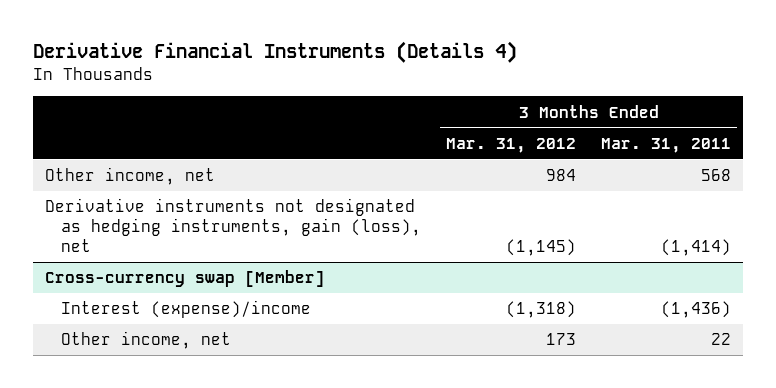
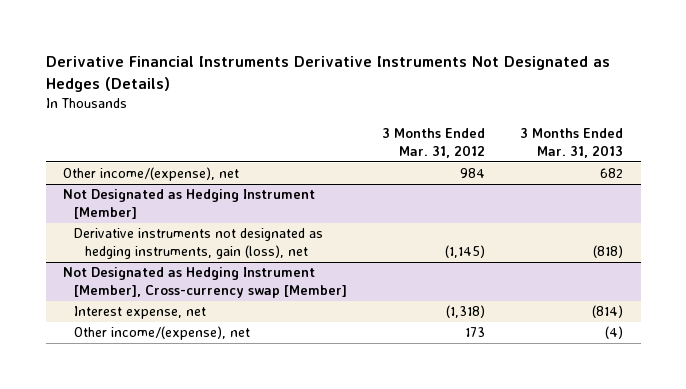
[32,41,517,64] Derivative Financial Instruments (Details 4) -> [45,56,610,93] Derivative Financial Instruments Derivative Instruments Not Designated as Hedges (Details)
[600,137,731,153] Mar. 31, 2011 -> none
none -> [520,127,624,158] 3 Months Ended Mar. 31, 2013
[45,167,216,186] Other income, net -> [63,167,240,182] Other income/(expense), net
none -> [63,189,316,220] Not Designated as Hedging Instrument [Member]
[45,270,326,288] Cross-currency swap [Member] -> none
none -> [63,267,348,299] Not Designated as Hedging Instrument [Member], Cross-currency swap [Member]
[61,300,312,319] Interest (expense)/income -> [74,306,207,320] Interest expense, net
[61,331,232,350] Other income, net -> [74,326,251,341] Other income/(expense), net

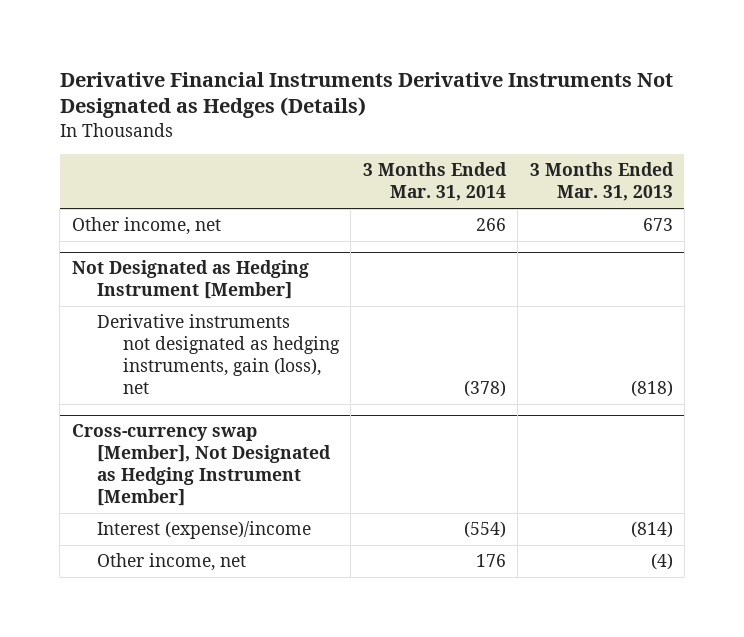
[382,127,486,158] 3 Months Ended Mar. 31, 2012 -> none
none -> [362,162,507,202] 3 Months Ended Mar. 31, 2014
[63,167,240,182] Other income/(expense), net -> [71,217,221,236] Other income, net
[600,168,624,179] 682 -> [642,218,673,232] 673
[63,267,348,299] Not Designated as Hedging Instrument [Member], Cross-currency swap [Member] -> [71,424,332,507] Cross-currency swap [Member], Not Designated as Hedging Instrument [Member]
[74,306,207,320] Interest expense, net -> [97,521,312,540] Interest (expense)/income
[74,326,251,341] Other income/(expense), net -> [97,553,247,572] Other income, net

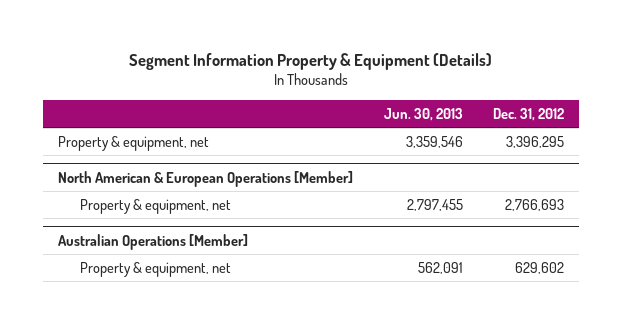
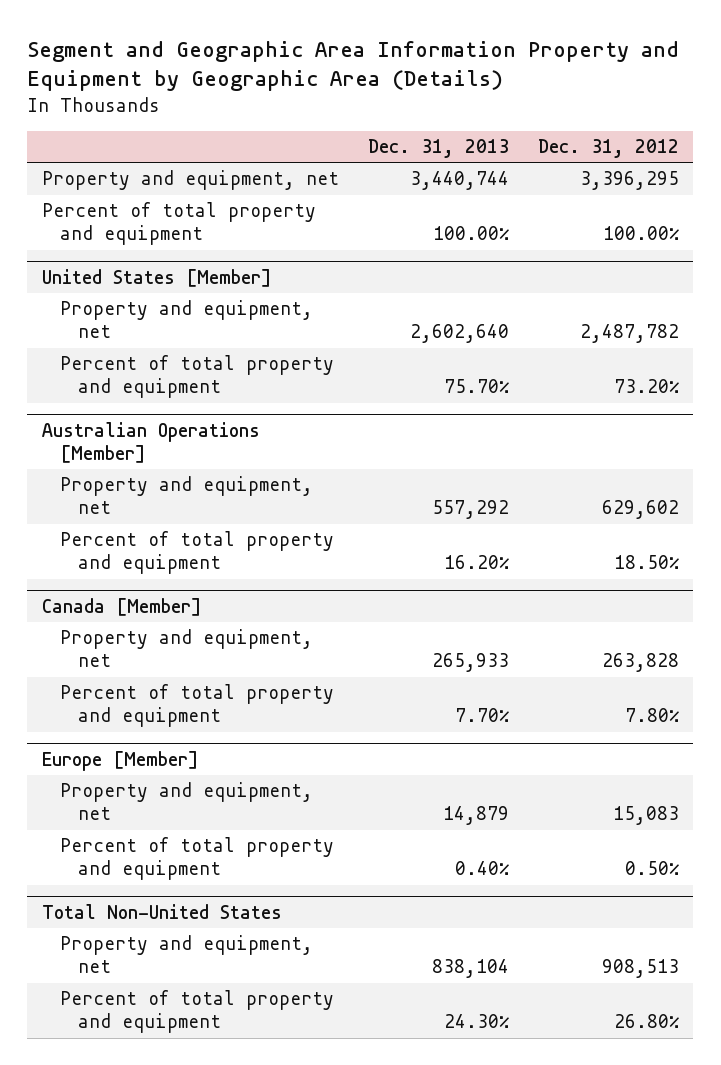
[129,52,493,70] Segment Information Property & Equipment (Details) -> [27,40,680,92] Segment and Geographic Area Information Property and Equipment by Geographic Area (Details)
[383,107,463,121] Jun. 30, 2013 -> none
none -> [367,139,509,159] Dec. 31, 2013
[58,170,354,187] North American & European Operations [Member] -> none
[58,135,210,151] Property & equipment, net -> [41,170,339,191] Property and equipment, net
none -> [41,202,316,246] Percent of total property and equipment
none -> [41,268,272,287] United States [Member]
[80,198,232,214] Property & equipment, net -> [59,300,313,339] Property and equipment, net
[504,198,564,211] 2,766,693 -> [579,324,679,344] 2,487,782
none -> [59,355,334,399] Percent of total property and equipment
[80,261,232,277] Property & equipment, net -> [59,476,313,515] Property and equipment, net
none -> [59,531,334,575] Percent of total property and equipment
none -> [41,597,202,616] Canada [Member]
none -> [59,629,313,668] Property and equipment, net
none -> [59,684,334,728] Percent of total property and equipment
none -> [41,750,199,771] Europe [Member]
none -> [59,782,313,821] Property and equipment, net
none -> [59,837,334,881] Percent of total property and equipment
none -> [41,903,282,919] Total Non-United States
none -> [59,935,313,974] Property and equipment, net
none -> [59,990,334,1034] Percent of total property and equipment

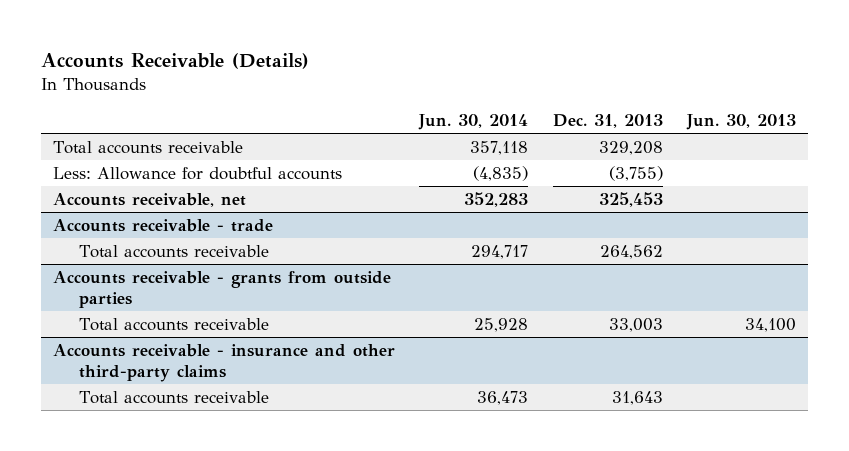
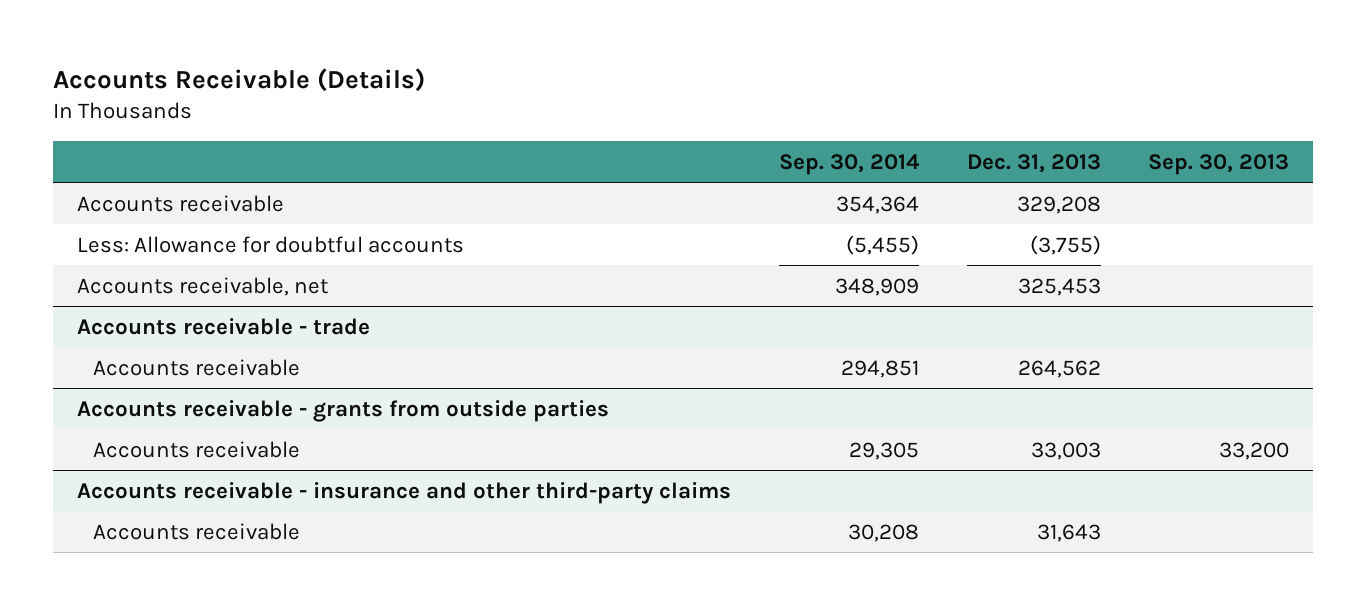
[418,113,529,130] Jun. 30, 2014 -> none
[686,113,797,130] Jun. 30, 2013 -> none
none -> [778,153,920,175] Sep. 30, 2014
none -> [1148,153,1290,175] Sep. 30, 2013
[53,140,244,154] Total accounts receivable -> [76,194,284,212] Accounts receivable
[78,244,269,258] Total accounts receivable -> [92,358,300,376] Accounts receivable
[78,317,269,331] Total accounts receivable -> [92,440,300,458] Accounts receivable
[78,390,269,404] Total accounts receivable -> [92,522,300,540] Accounts receivable

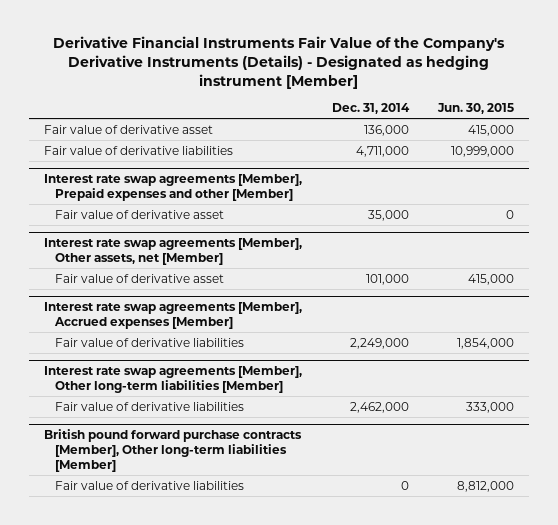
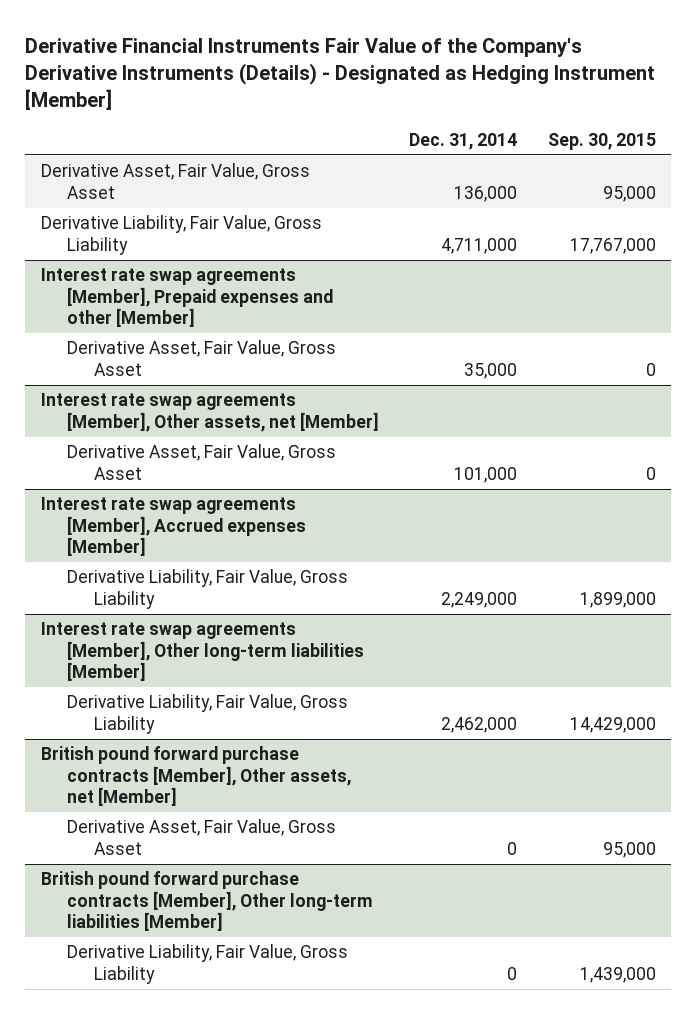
[53,36,506,89] Derivative Financial Instruments Fair Value of the Company's Derivative Instruments (Details) - Designated as hedging instrument [Member] -> [25,37,656,110] Derivative Financial Instruments Fair Value of the Company's Derivative Instruments (Details) - Designated as Hedging Instrument [Member]
[436,103,514,115] Jun. 30, 2015 -> none
none -> [547,132,656,150] Sep. 30, 2015
[44,124,214,134] Fair value of derivative asset -> [40,163,310,199] Derivative Asset, Fair Value, Gross Asset
[44,145,234,155] Fair value of derivative liabilities -> [40,215,322,255] Derivative Liability, Fair Value, Gross Liability
[55,209,225,219] Fair value of derivative asset -> [67,340,337,376] Derivative Asset, Fair Value, Gross Asset
[55,273,225,283] Fair value of derivative asset -> [67,444,337,480] Derivative Asset, Fair Value, Gross Asset
[55,337,245,347] Fair value of derivative liabilities -> [67,569,349,609] Derivative Liability, Fair Value, Gross Liability
[55,401,245,411] Fair value of derivative liabilities -> [67,694,349,734] Derivative Liability, Fair Value, Gross Liability
none -> [40,746,352,806] British pound forward purchase contracts [Member], Other assets, net [Member]
none -> [67,819,337,855] Derivative Asset, Fair Value, Gross Asset
[55,480,245,490] Fair value of derivative liabilities -> [67,944,349,984] Derivative Liability, Fair Value, Gross Liability

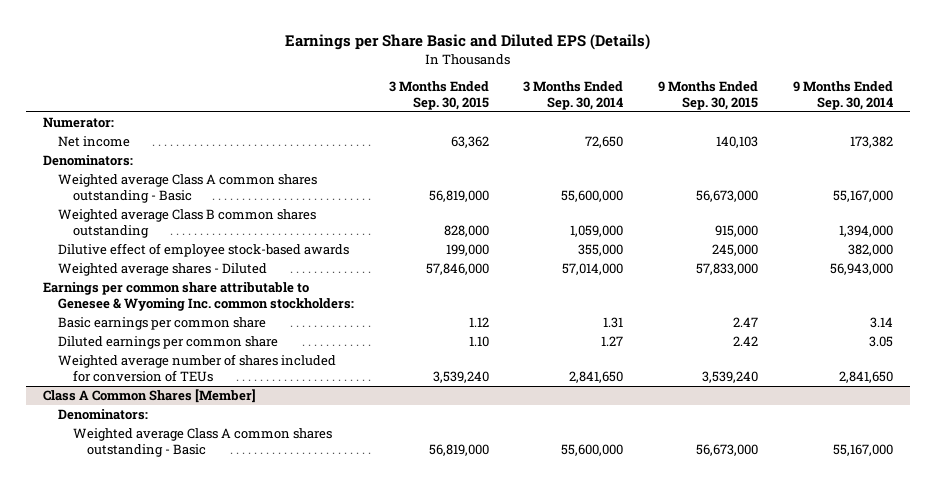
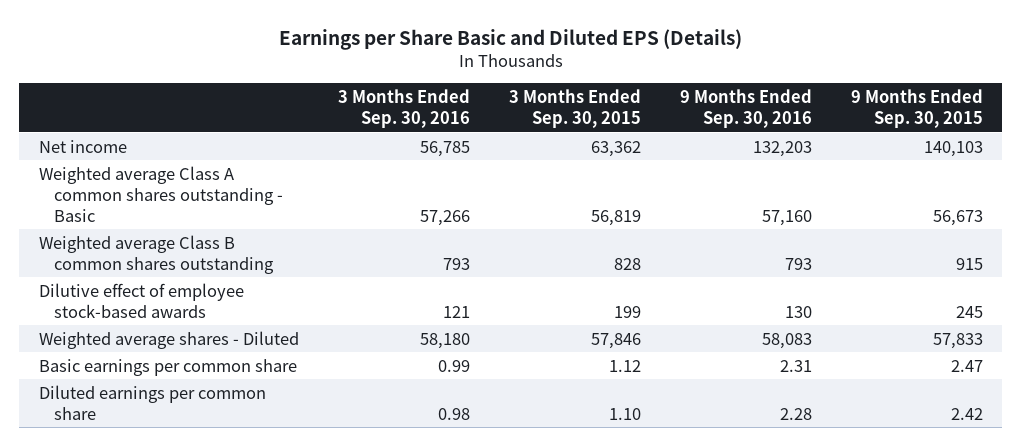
[523,81,624,110] 3 Months Ended Sep. 30, 2014 -> none
[792,81,893,110] 9 Months Ended Sep. 30, 2014 -> none
none -> [337,89,470,129] 3 Months Ended Sep. 30, 2016
none -> [679,89,812,129] 9 Months Ended Sep. 30, 2016
[43,117,115,129] Numerator: -> none
[43,155,134,167] Denominators: -> none
[43,282,354,312] Earnings per common share attributable to Genesee & Wyoming Inc. common stockholders: -> none
[428,190,489,203] 56,819,000 -> [590,209,641,226] 56,819
[696,190,759,203] 56,673,000 -> [932,209,983,226] 56,673
[443,225,489,238] 828,000 -> [613,257,641,270] 828
[715,225,759,238] 915,000 -> [955,257,983,270] 915
[445,244,489,257] 199,000 -> [613,305,641,318] 199
[712,244,759,257] 245,000 -> [955,305,983,318] 245
[425,263,489,276] 57,846,000 -> [590,332,641,349] 57,846
[696,263,759,276] 57,833,000 -> [932,332,983,349] 57,833
[57,354,336,383] Weighted average number of shares included for conversion of TEUs -> none
[43,389,257,404] Class A Common Shares [Member] -> none
[57,409,148,421] Denominators: -> none
[72,428,332,458] Weighted average Class A common shares outstanding - Basic -> none

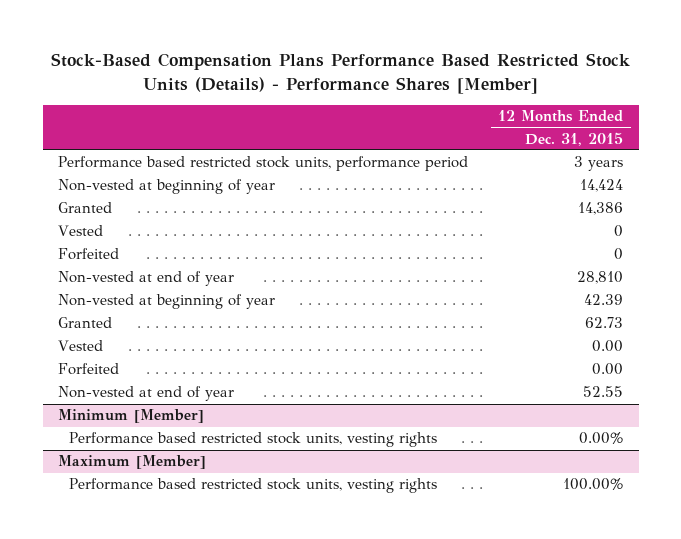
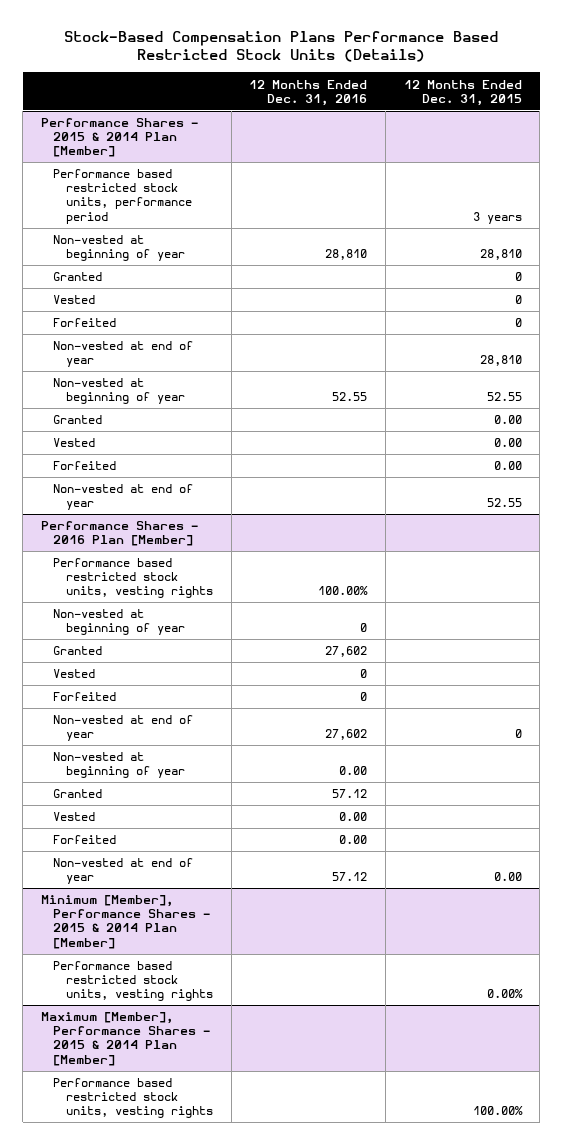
[50,53,630,94] Stock-Based Compensation Plans Performance Based Restricted Stock Units (Details) - Performance Shares [Member] -> [64,30,499,63] Stock-Based Compensation Plans Performance Based Restricted Stock Units (Details)
none -> [249,79,368,106] 12 Months Ended Dec. 31, 2016
none -> [40,118,198,158] Performance Shares - 2015 & 2014 Plan [Member]
[580,179,624,193] 14,424 -> [479,249,522,261] 28,810
[578,202,624,216] 14,386 -> [514,272,522,282] 0
[584,294,624,306] 42.39 -> [486,392,522,402] 52.55
[585,317,624,329] 62.73 -> [493,415,522,425] 0.00
[57,409,204,424] Minimum [Member] -> none
none -> [40,521,198,547] Performance Shares - 2016 Plan [Member]
none -> [53,558,214,599] Performance based restricted stock units, vesting rights
none -> [53,609,186,636] Non-vested at beginning of year
none -> [53,646,103,656] Granted
none -> [53,669,96,679] Vested
none -> [53,692,117,702] Forfeited
none -> [53,715,194,742] Non-vested at end of year
none -> [53,752,186,779] Non-vested at beginning of year
none -> [53,789,103,799] Granted
none -> [53,812,96,822] Vested
none -> [53,835,117,845] Forfeited
none -> [53,858,194,885] Non-vested at end of year
none -> [40,895,211,949] Minimum [Member], Performance Shares - 2015 & 2014 Plan [Member]
[57,455,206,470] Maximum [Member] -> none
none -> [40,1012,211,1066] Maximum [Member], Performance Shares - 2015 & 2014 Plan [Member]

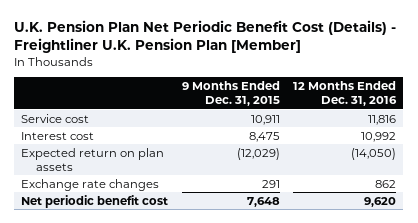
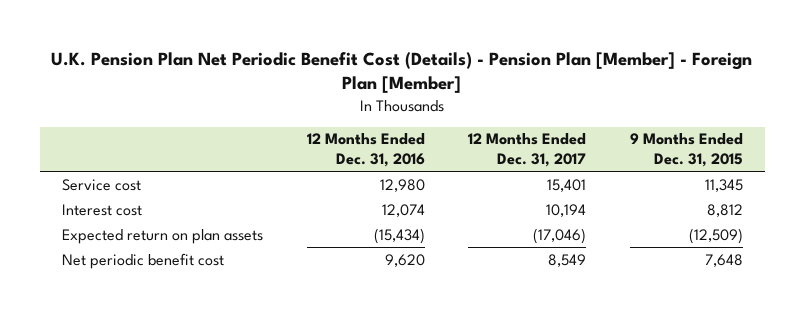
[14,20,397,54] U.K. Pension Plan Net Periodic Benefit Cost (Details) - Freightliner U.K. Pension Plan [Member] -> [51,51,753,94] U.K. Pension Plan Net Periodic Benefit Cost (Details) - Pension Plan [Member] - Foreign Plan [Member]
none -> [468,133,587,168] 12 Months Ended Dec. 31, 2017
[21,178,160,191] Exchange rate changes -> none
[250,114,280,125] 10,911 -> [705,178,744,192] 11,345
[368,114,397,125] 11,816 -> [379,178,425,192] 12,980
[248,131,280,142] 8,475 -> [707,203,744,217] 8,812
[361,131,397,142] 10,992 -> [381,203,425,217] 12,074
[236,147,280,160] (12,029) -> [689,227,744,244] (12,509)
[351,147,397,160] (14,050) -> [373,227,425,244] (15,434)

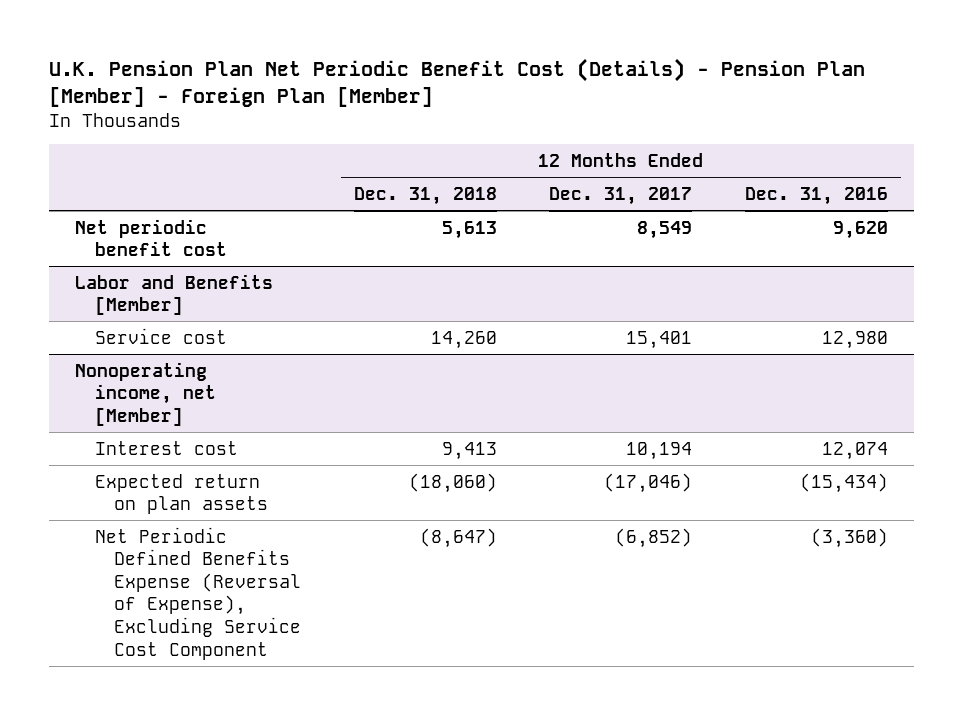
[630,133,744,168] 9 Months Ended Dec. 31, 2015 -> none
none -> [353,186,497,205] Dec. 31, 2018
[61,252,224,269] Net periodic benefit cost -> [75,218,227,257] Net periodic benefit cost
none -> [75,273,274,316] Labor and Benefits [Member]
none -> [75,361,216,426] Nonoperating income, net [Member]
none -> [94,526,302,660] Net Periodic Defined Benefits Expense (Reversal of Expense), Excluding Service Cost Component

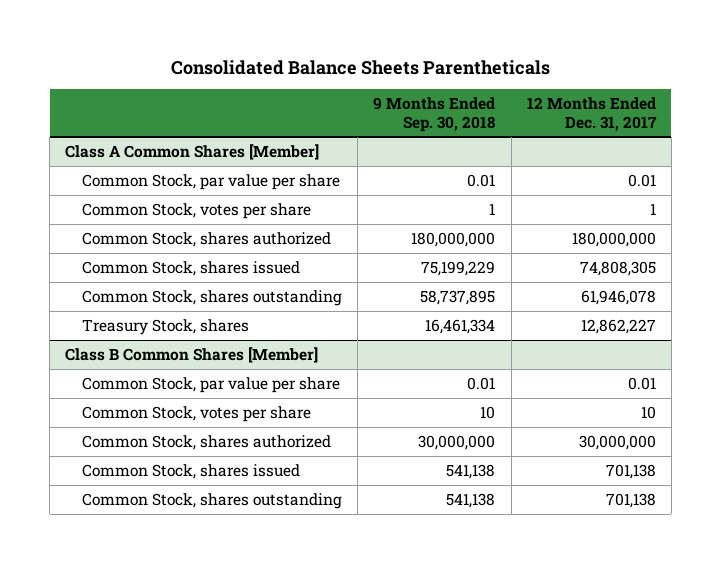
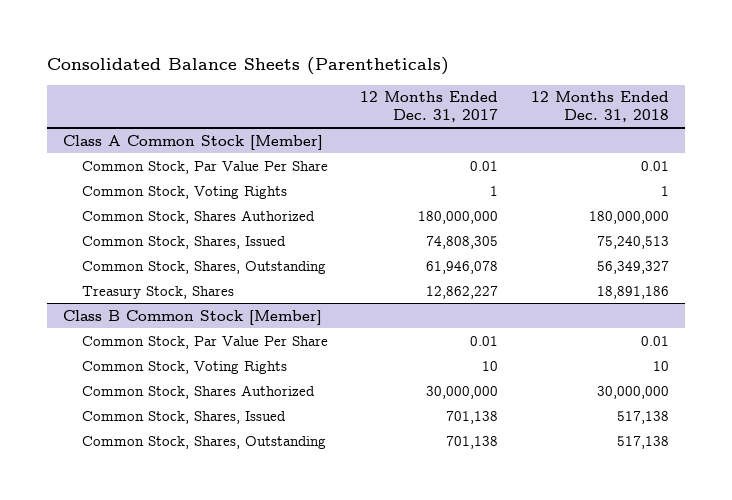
[170,59,550,75] Consolidated Balance Sheets Parentheticals -> [46,56,449,75] Consolidated Balance Sheets (Parentheticals)
[373,97,496,132] 9 Months Ended Sep. 30, 2018 -> none
none -> [530,91,669,123] 12 Months Ended Dec. 31, 2018
[65,143,320,160] Class A Common Shares [Member] -> [63,134,324,150] Class A Common Stock [Member]
[82,173,341,190] Common Stock, par value per share -> [81,160,328,174] Common Stock, Par Value Per Share
[82,202,312,219] Common Stock, votes per share -> [81,185,287,199] Common Stock, Voting Rights
[82,231,332,247] Common Stock, shares authorized -> [81,209,315,224] Common Stock, Shares Authorized
[82,260,301,276] Common Stock, shares issued -> [81,235,286,249] Common Stock, Shares, Issued
[82,289,343,306] Common Stock, shares outstanding -> [81,260,326,274] Common Stock, Shares, Outstanding
[82,318,250,335] Treasury Stock, shares -> [81,285,234,299] Treasury Stock, Shares
[65,346,319,363] Class B Common Shares [Member] -> [63,309,323,325] Class B Common Stock [Member]
[82,376,341,393] Common Stock, par value per share -> [81,335,328,349] Common Stock, Par Value Per Share
[82,405,312,422] Common Stock, votes per share -> [81,360,287,374] Common Stock, Voting Rights
[82,434,332,450] Common Stock, shares authorized -> [81,384,315,399] Common Stock, Shares Authorized
[82,463,301,479] Common Stock, shares issued -> [81,410,286,424] Common Stock, Shares, Issued
[82,492,343,509] Common Stock, shares outstanding -> [81,435,326,449] Common Stock, Shares, Outstanding

